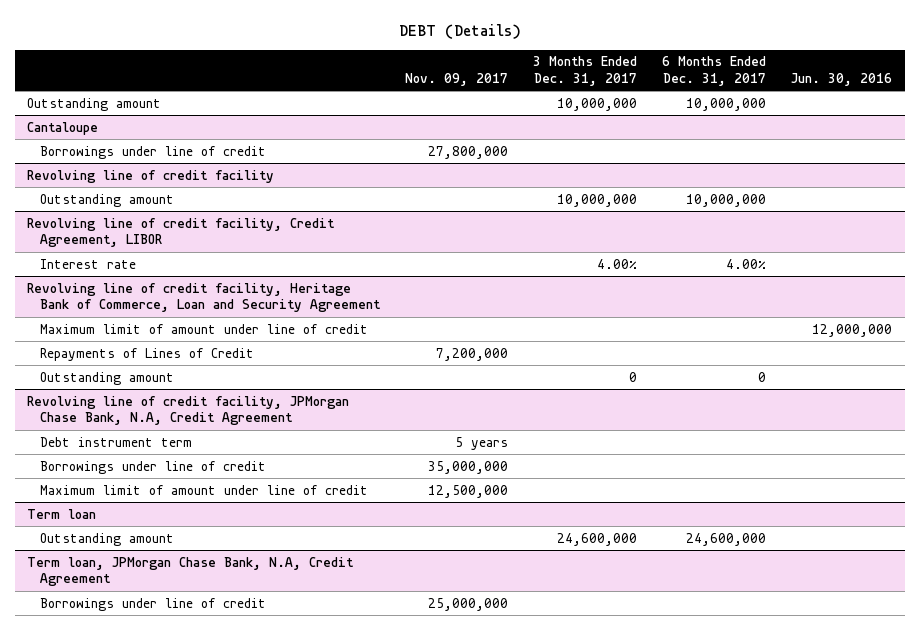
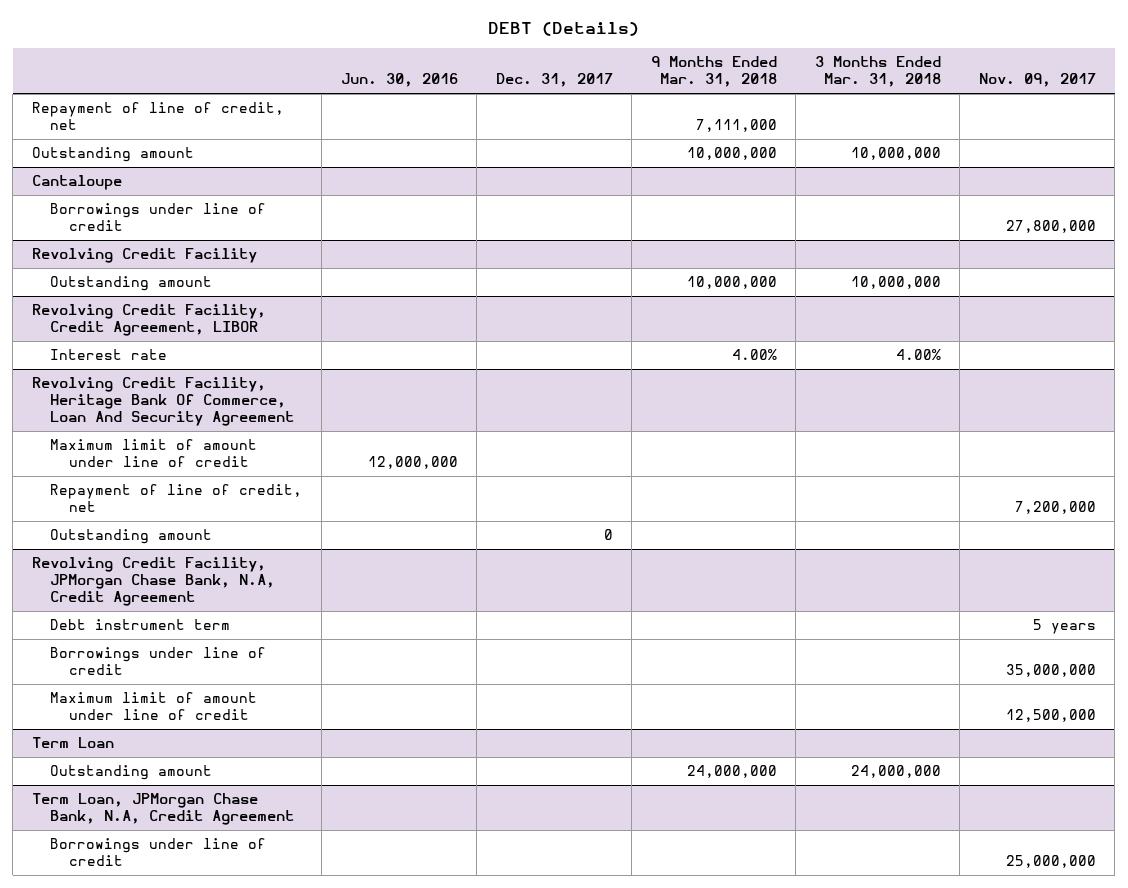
[533,56,638,86] 3 Months Ended Dec. 31, 2017 -> none
[662,56,767,86] 6 Months Ended Dec. 31, 2017 -> none
none -> [495,73,613,88] Dec. 31, 2017
none -> [650,56,777,88] 9 Months Ended Mar. 31, 2018
none -> [814,56,941,88] 3 Months Ended Mar. 31, 2018
none -> [31,102,284,131] Repayment of line of credit, net
[27,169,275,183] Revolving line of credit facility -> [31,248,257,264] Revolving Credit Facility
[27,217,336,248] Revolving line of credit facility, Credit Agreement, LIBOR -> [31,304,266,337] Revolving Credit Facility, Credit Agreement, LIBOR
[27,282,381,313] Revolving line of credit facility, Heritage Bank of Commerce, Loan and Security Agreement -> [31,377,295,427] Revolving Credit Facility, Heritage Bank Of Commerce, Loan And Security Agreement
[39,347,254,361] Repayments of Lines of Credit -> [50,484,303,513] Repayment of line of credit, net
[27,395,350,426] Revolving line of credit facility, JPMorgan Chase Bank, N.A, Credit Agreement -> [31,557,276,607] Revolving Credit Facility, JPMorgan Chase Bank, N.A, Credit Agreement
[27,508,97,519] Term loan -> [31,737,114,749] Term Loan
[27,556,355,587] Term loan, JPMorgan Chase Bank, N.A, Credit Agreement -> [31,793,295,826] Term Loan, JPMorgan Chase Bank, N.A, Credit Agreement

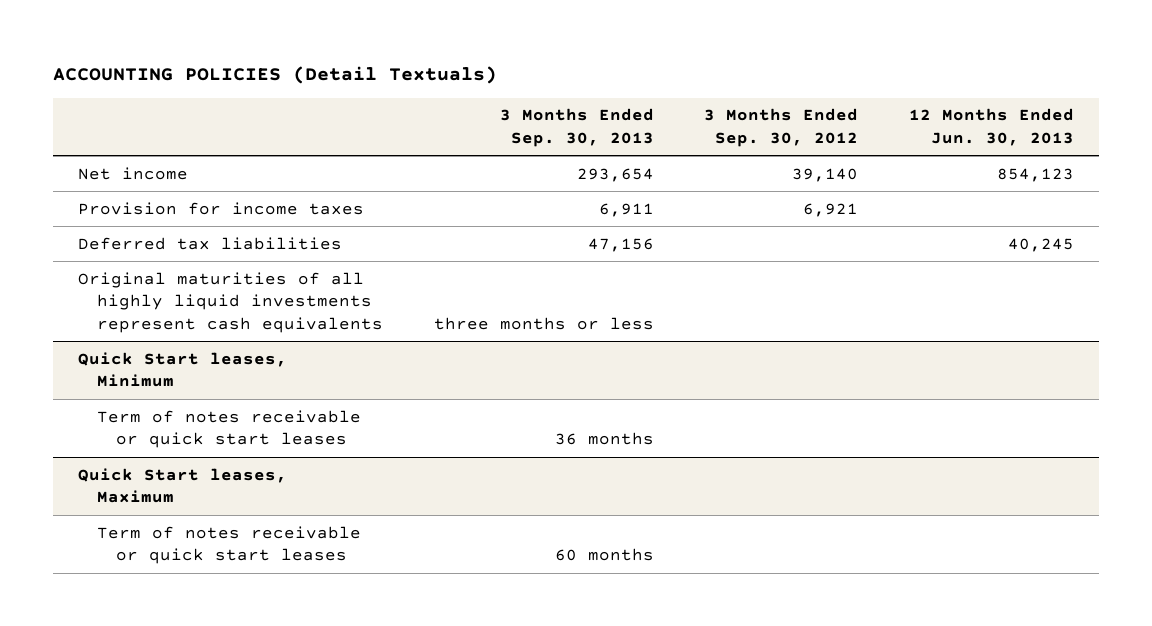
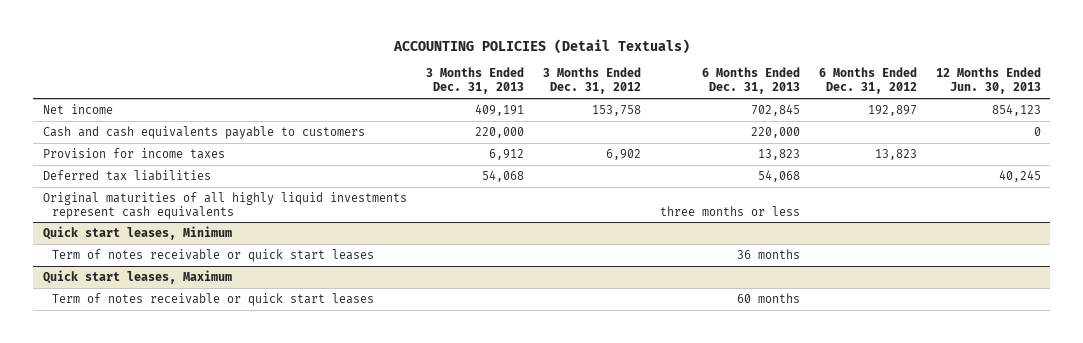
[499,108,654,147] 3 Months Ended Sep. 30, 2013 -> none
[704,108,859,147] 3 Months Ended Sep. 30, 2012 -> none
none -> [425,67,524,95] 3 Months Ended Dec. 31, 2013
none -> [542,67,641,95] 3 Months Ended Dec. 31, 2012
none -> [701,67,800,95] 6 Months Ended Dec. 31, 2013
none -> [818,67,917,95] 6 Months Ended Dec. 31, 2012
none -> [42,125,365,139] Cash and cash equivalents payable to customers
[77,351,287,388] Quick Start leases, Minimum -> [42,225,232,240] Quick start leases, Minimum
[77,467,287,504] Quick Start leases, Maximum -> [42,269,232,284] Quick start leases, Maximum

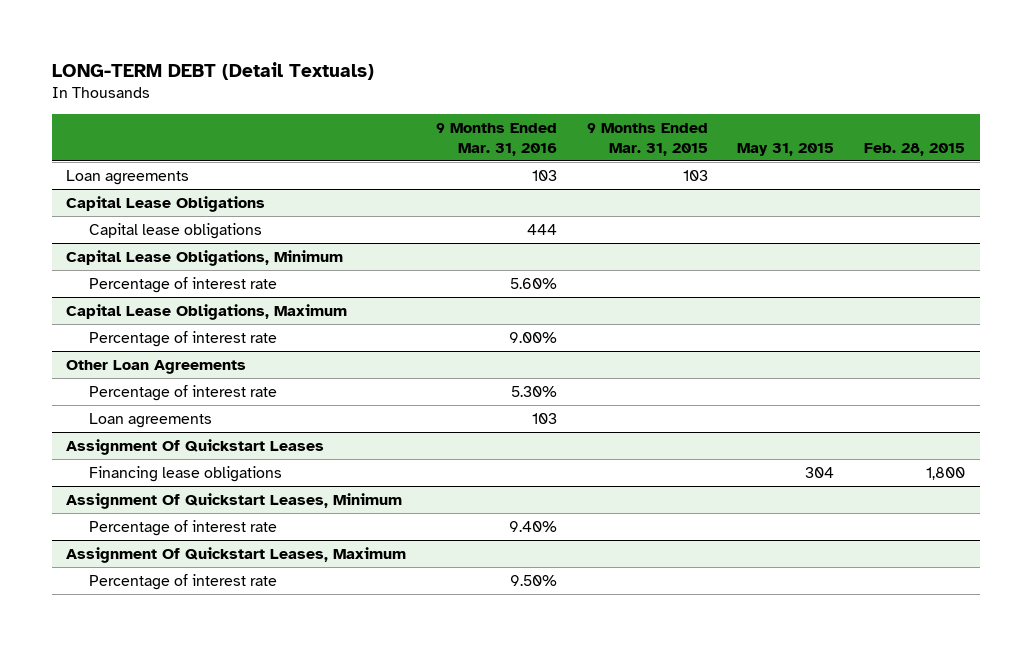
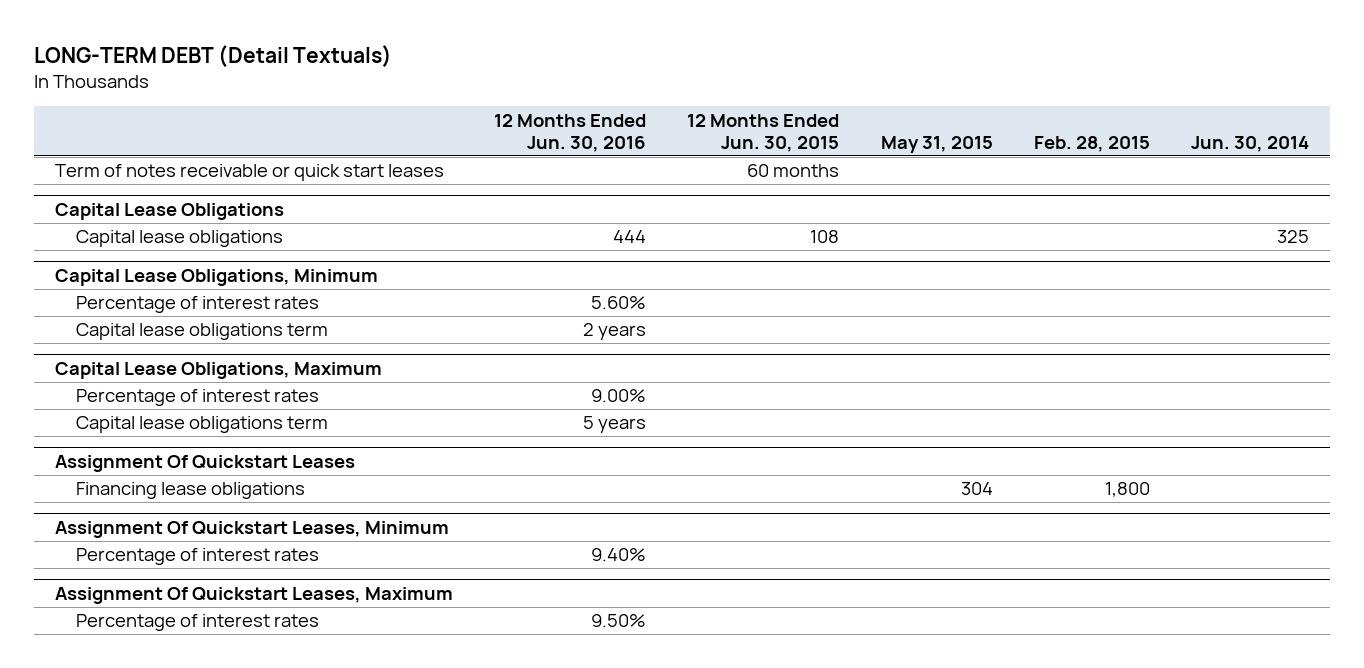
[436,123,558,156] 9 Months Ended Mar. 31, 2016 -> none
[586,123,708,156] 9 Months Ended Mar. 31, 2015 -> none
none -> [494,113,647,153] 12 Months Ended Jun. 30, 2016
none -> [687,113,840,153] 12 Months Ended Jun. 30, 2015
none -> [1190,136,1309,153] Jun. 30, 2014
[66,169,190,185] Loan agreements -> none
none -> [55,164,445,182] Term of notes receivable or quick start leases
[88,276,277,293] Percentage of interest rate -> [76,296,320,314] Percentage of interest rates
none -> [76,323,329,341] Capital lease obligations term
[66,359,247,374] Other Loan Agreements -> none
[88,384,277,401] Percentage of interest rate -> none
[88,412,212,428] Loan agreements -> none
[88,330,277,347] Percentage of interest rate -> [76,389,320,407] Percentage of interest rates
none -> [76,416,329,434] Capital lease obligations term
[88,519,277,536] Percentage of interest rate -> [76,548,320,566] Percentage of interest rates
[88,573,277,590] Percentage of interest rate -> [76,614,320,632] Percentage of interest rates

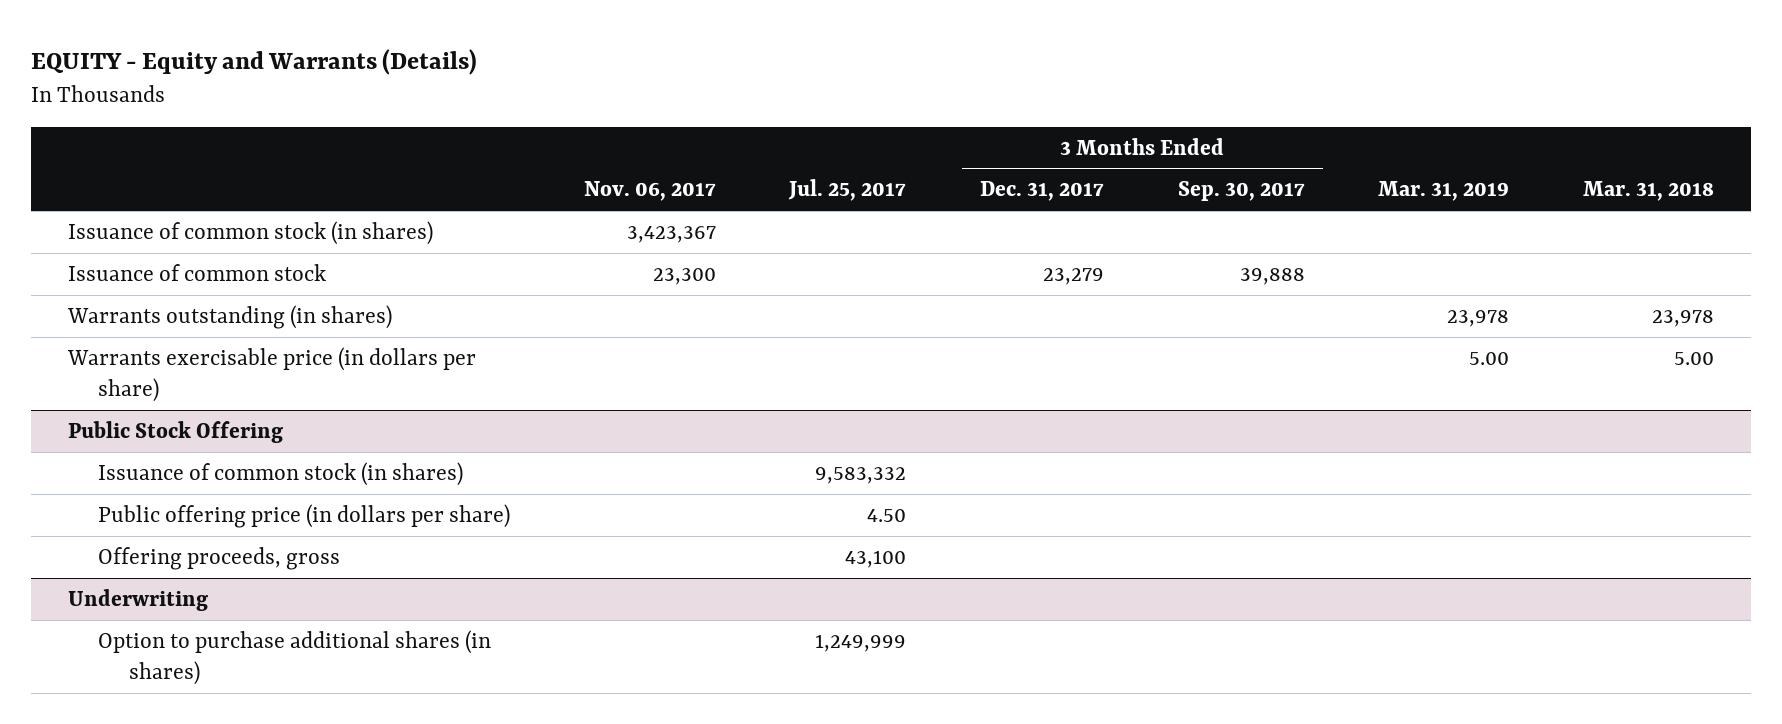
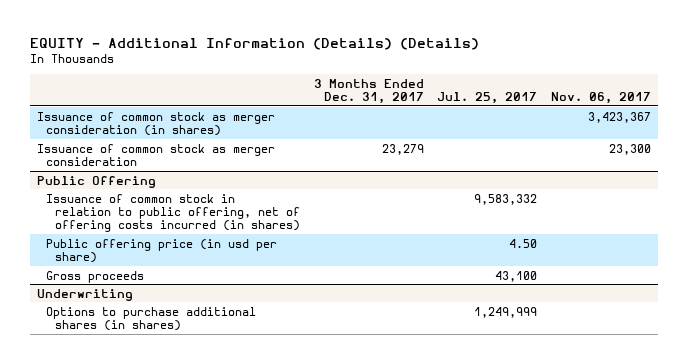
[30,48,477,75] EQUITY - Equity and Warrants (Details) -> [29,37,479,50] EQUITY - Additional Information (Details) (Details)
[1177,181,1305,202] Sep. 30, 2017 -> none
[1378,181,1510,202] Mar. 31, 2019 -> none
[1582,181,1714,202] Mar. 31, 2018 -> none
[66,304,392,329] Warrants outstanding (in shares) -> none
[66,346,476,403] Warrants exercisable price (in dollars per share) -> none
[67,220,433,245] Issuance of common stock (in shares) -> [36,111,275,136] Issuance of common stock as merger consideration (in shares)
[67,263,326,281] Issuance of common stock -> [36,143,275,166] Issuance of common stock as merger consideration
[67,420,283,443] Public Stock Offering -> [36,175,156,188] Public Offering
[98,461,464,486] Issuance of common stock (in shares) -> [46,193,301,232] Issuance of common stock in relation to public offering, net of offering costs incurred (in shares)
[98,503,511,528] Public offering price (in dollars per share) -> [46,238,278,263] Public offering price (in usd per share)
[98,546,341,570] Offering proceeds, gross -> [46,270,145,283] Gross proceeds
[98,629,492,686] Option to purchase additional shares (in shares) -> [46,306,257,331] Options to purchase additional shares (in shares)

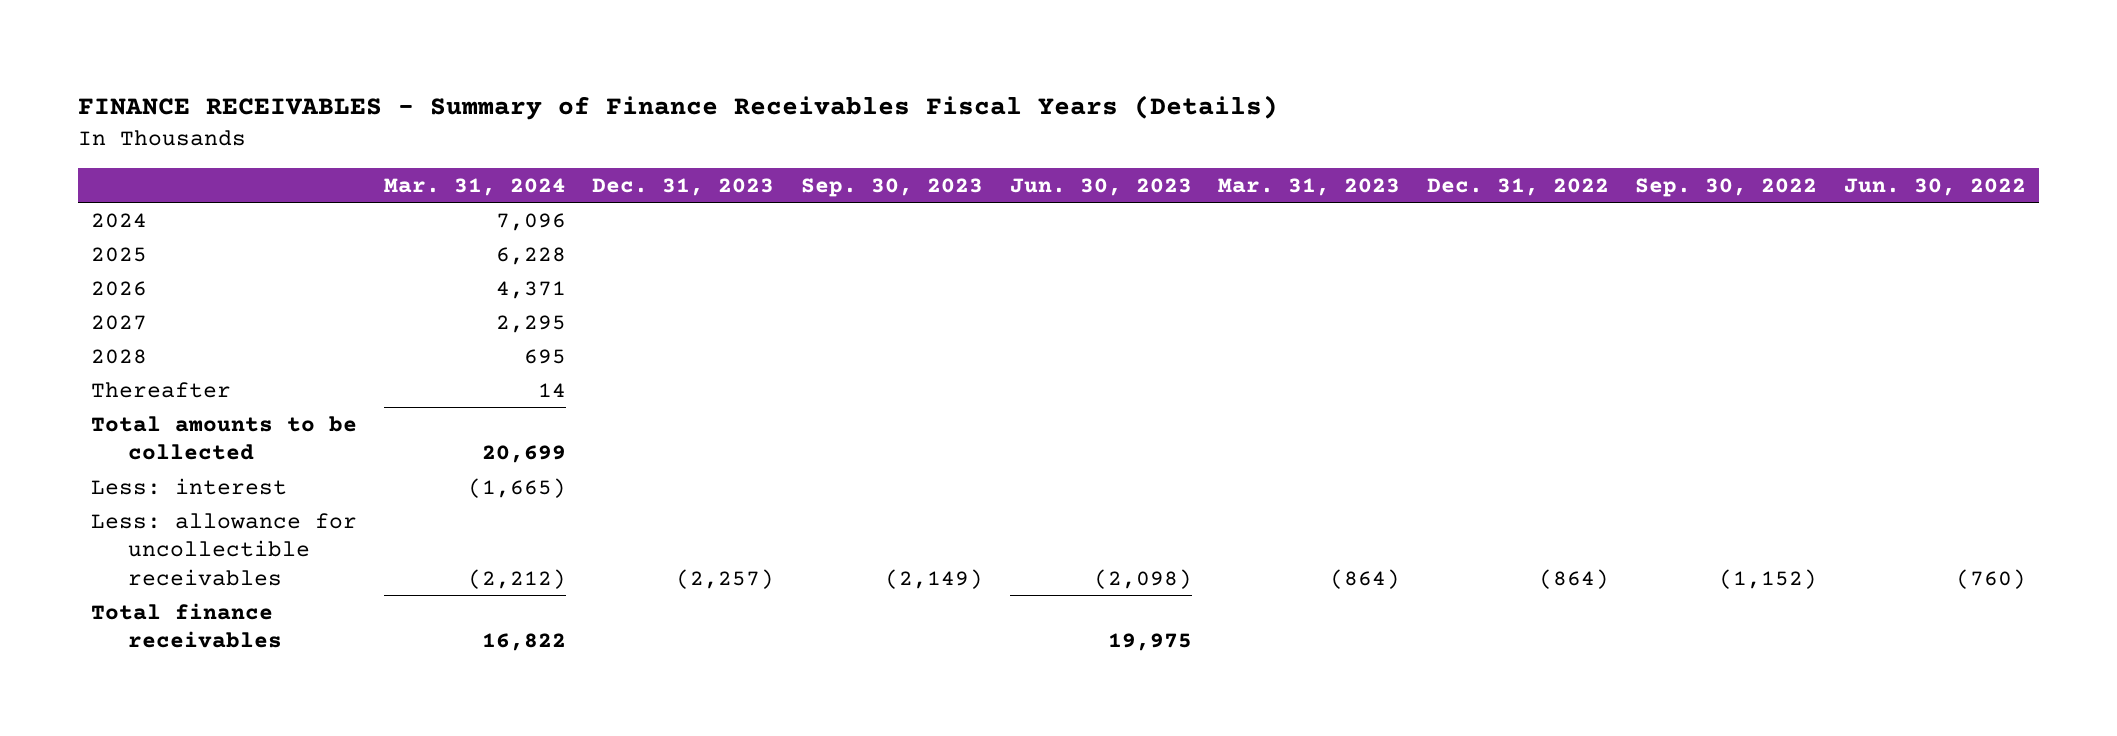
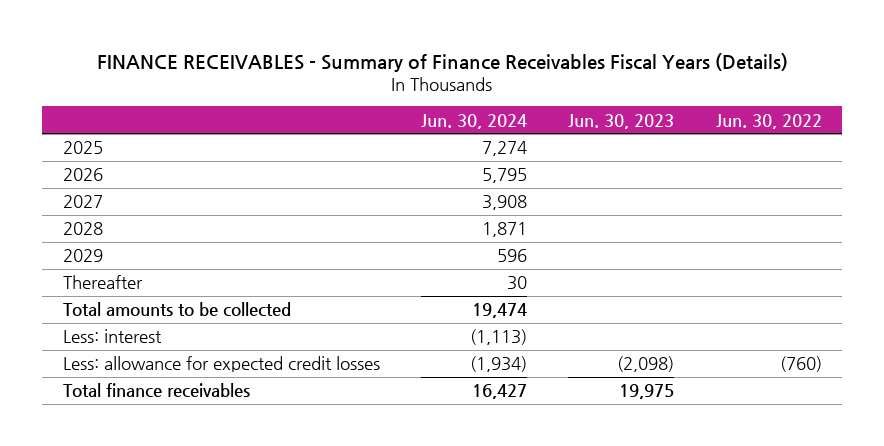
[383,177,566,196] Mar. 31, 2024 -> none
[592,177,775,196] Dec. 31, 2023 -> none
[800,177,983,197] Sep. 30, 2023 -> none
[1218,177,1401,196] Mar. 31, 2023 -> none
[1426,177,1609,196] Dec. 31, 2022 -> none
[1635,177,1818,197] Sep. 30, 2022 -> none
none -> [421,113,528,129] Jun. 30, 2024
[91,212,148,228] 2024 -> none
none -> [62,249,103,263] 2029
[91,512,358,586] Less: allowance for uncollectible receivables -> [62,356,380,373] Less: allowance for expected credit losses

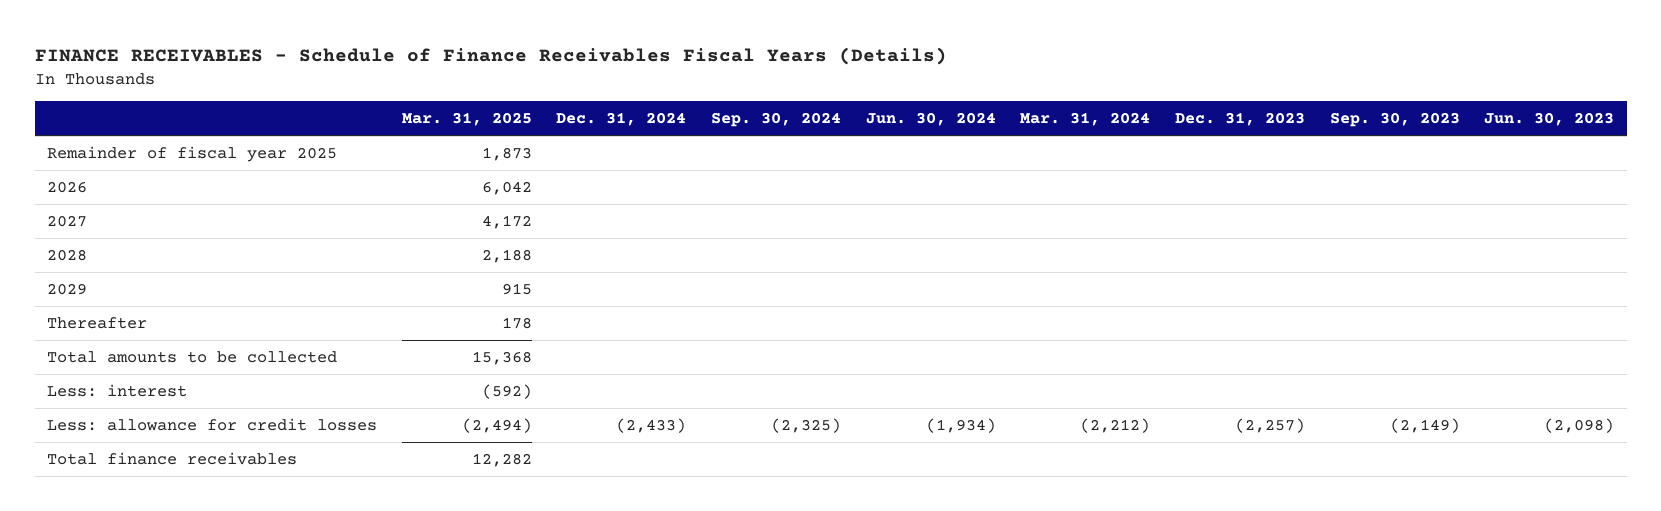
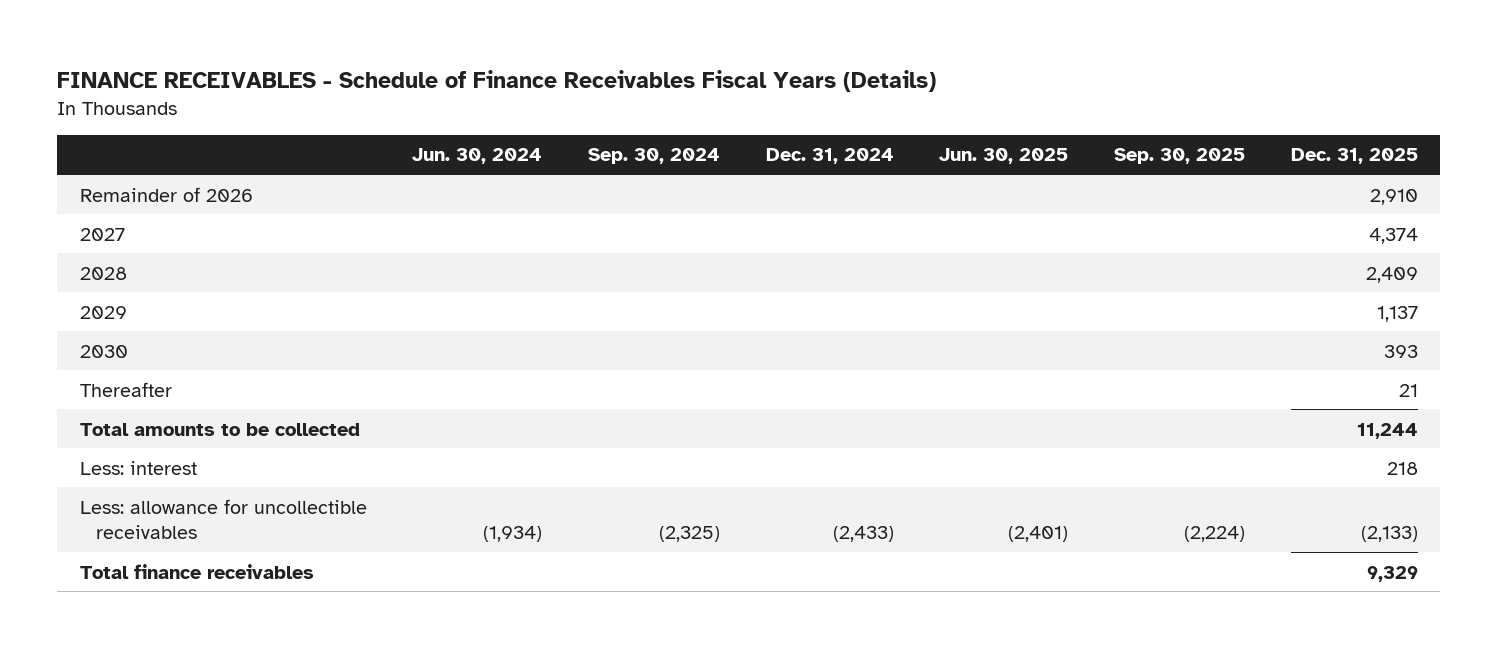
[401,112,532,127] Mar. 31, 2025 -> none
[1020,112,1151,127] Mar. 31, 2024 -> none
[1174,112,1305,127] Dec. 31, 2023 -> none
[1329,112,1460,128] Sep. 30, 2023 -> none
[1484,112,1615,127] Jun. 30, 2023 -> none
none -> [939,148,1069,165] Jun. 30, 2025
none -> [1113,148,1245,165] Sep. 30, 2025
none -> [1290,148,1418,165] Dec. 31, 2025
[46,146,337,163] Remainder of fiscal year 2025 -> none
[46,181,87,194] 2026 -> none
none -> [79,186,253,202] Remainder of 2026
none -> [79,344,128,358] 2030
[46,418,377,432] Less: allowance for credit losses -> [79,498,367,540] Less: allowance for uncollectible receivables

